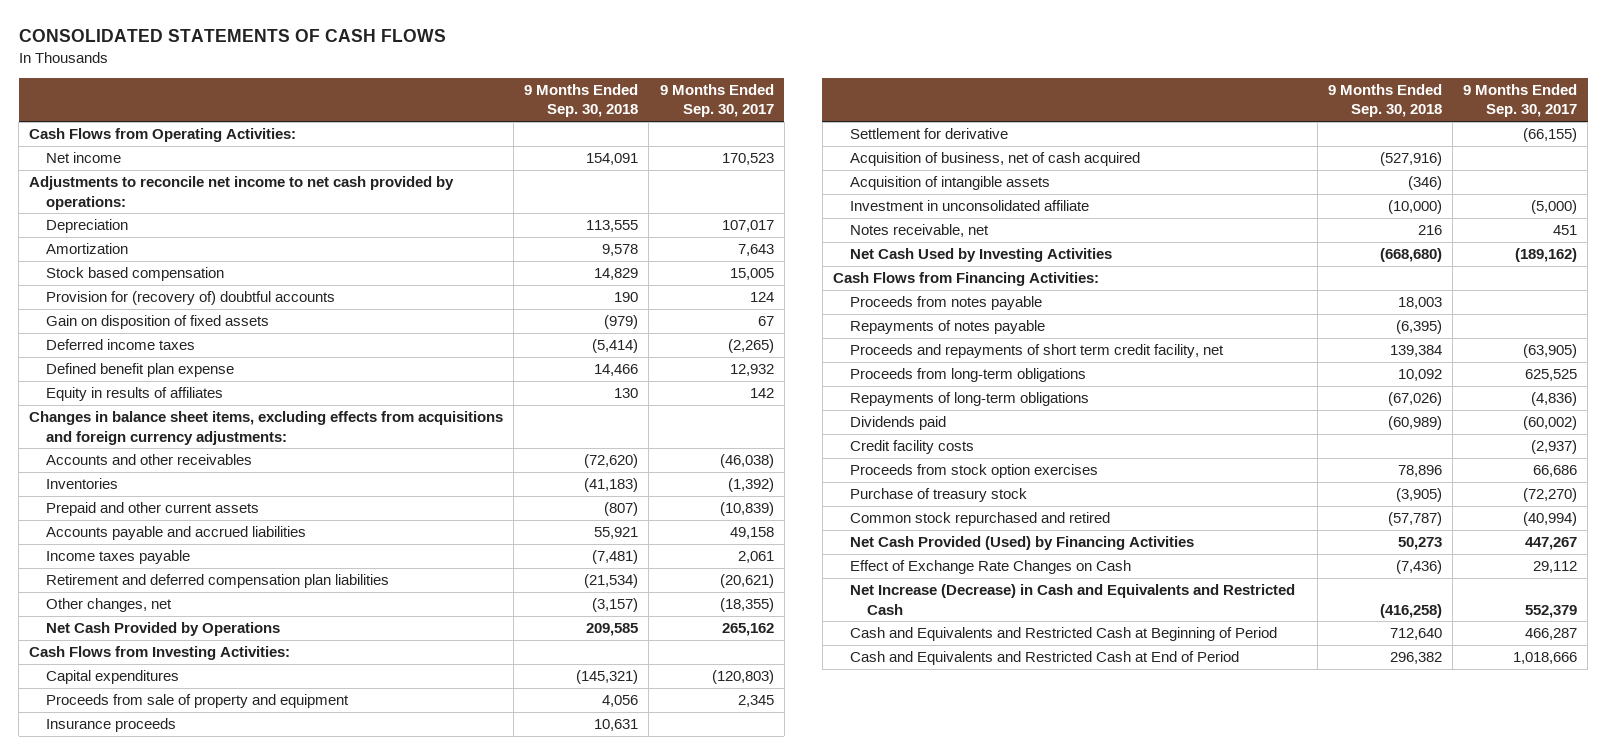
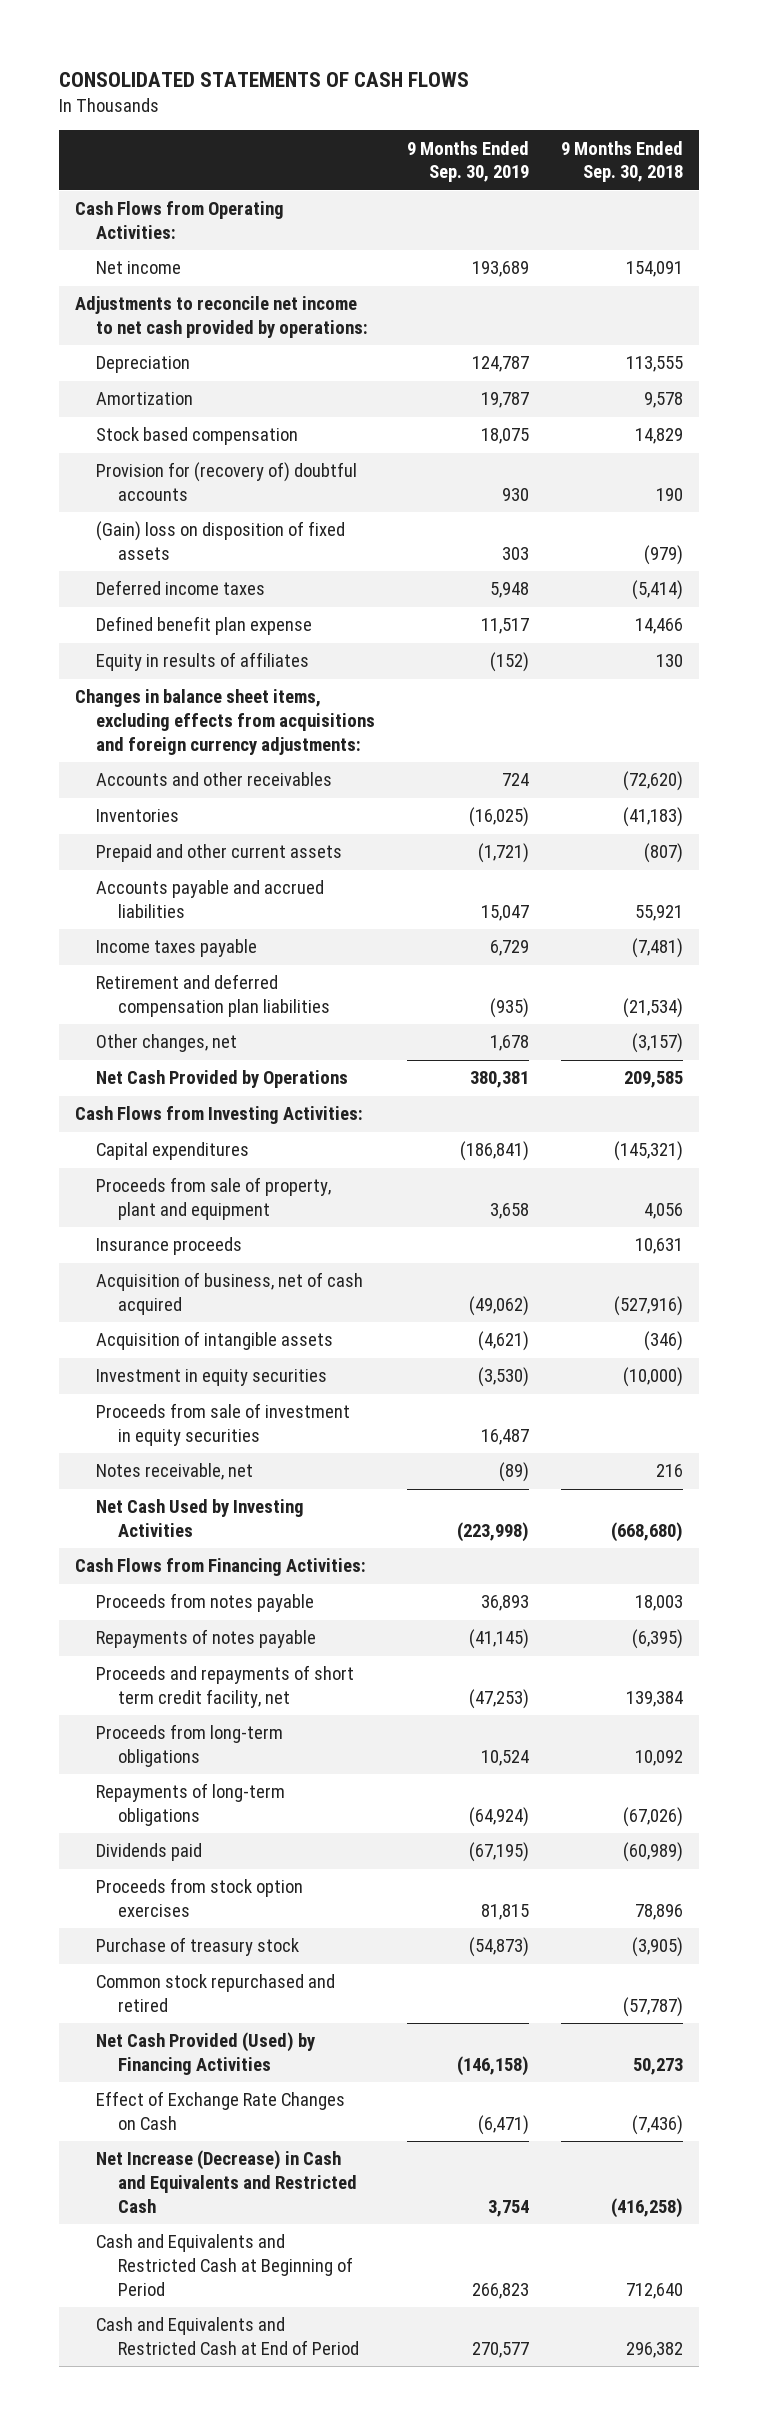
[659,84,774,118] 9 Months Ended Sep. 30, 2017 -> none
none -> [407,140,530,183] 9 Months Ended Sep. 30, 2019
[46,315,270,330] Gain on disposition of fixed assets -> [96,521,346,561] (Gain) loss on disposition of fixed assets
[46,694,350,709] Proceeds from sale of property and equipment -> [96,1177,332,1221] Proceeds from sale of property, plant and equipment
[849,128,1008,140] Settlement for derivative -> none
[849,200,1089,212] Investment in unconsolidated affiliate -> none
none -> [96,1369,328,1387] Investment in equity securities
none -> [96,1403,351,1447] Proceeds from sale of investment in equity securities
[849,440,974,455] Credit facility costs -> none

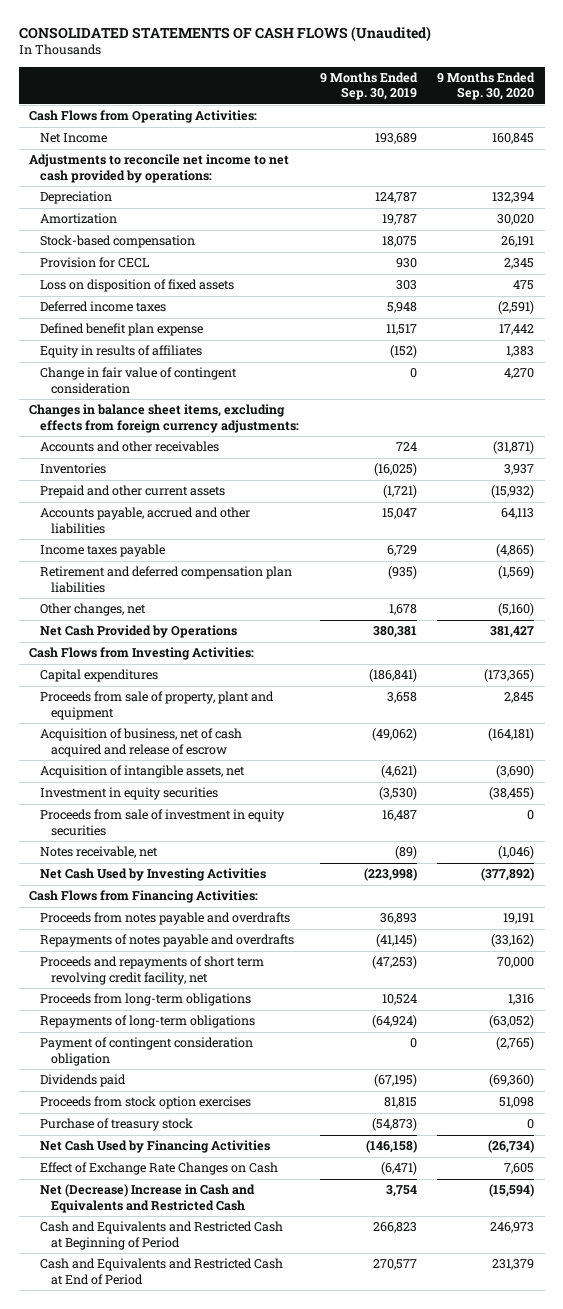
[58,72,469,88] CONSOLIDATED STATEMENTS OF CASH FLOWS -> [18,25,431,42] CONSOLIDATED STATEMENTS OF CASH FLOWS (Unaudited)
[560,140,683,183] 9 Months Ended Sep. 30, 2018 -> none
none -> [437,71,536,101] 9 Months Ended Sep. 30, 2020
[96,261,182,275] Net income -> [39,133,107,144] Net Income
[96,427,299,446] Stock based compensation -> [39,235,195,249] Stock-based compensation
[96,462,358,502] Provision for (recovery of) doubtful accounts -> [39,257,149,269] Provision for CECL
[96,521,346,561] (Gain) loss on disposition of fixed assets -> [39,279,234,293] Loss on disposition of fixed assets
none -> [39,367,237,394] Change in fair value of contingent consideration
[74,689,376,755] Changes in balance sheet items, excluding effects from acquisitions and foreign currency adjustments: -> [28,404,299,433] Changes in balance sheet items, excluding effects from foreign currency adjustments:
[96,880,325,919] Accounts payable and accrued liabilities -> [39,507,250,534] Accounts payable, accrued and other liabilities
[96,1237,243,1256] Insurance proceeds -> none
[96,1272,364,1316] Acquisition of business, net of cash acquired -> [39,728,242,757] Acquisition of business, net of cash acquired and release of escrow
[96,1331,334,1351] Acquisition of intangible assets -> [39,765,245,779] Acquisition of intangible assets, net
[96,1593,315,1613] Proceeds from notes payable -> [39,912,290,926] Proceeds from notes payable and overdrafts
[96,1629,317,1649] Repayments of notes payable -> [39,934,294,948] Repayments of notes payable and overdrafts
[96,1665,355,1709] Proceeds and repayments of short term credit facility, net -> [39,956,264,985] Proceeds and repayments of short term revolving credit facility, net
none -> [39,1037,253,1066] Payment of contingent consideration obligation
[96,1974,336,2013] Common stock repurchased and retired -> none
[96,2032,316,2076] Net Cash Provided (Used) by Financing Activities -> [39,1140,270,1154] Net Cash Used by Financing Activities
[96,2150,358,2213] Net Increase (Decrease) in Cash and Equivalents and Restricted Cash -> [39,1184,255,1213] Net (Decrease) Increase in Cash and Equivalents and Restricted Cash

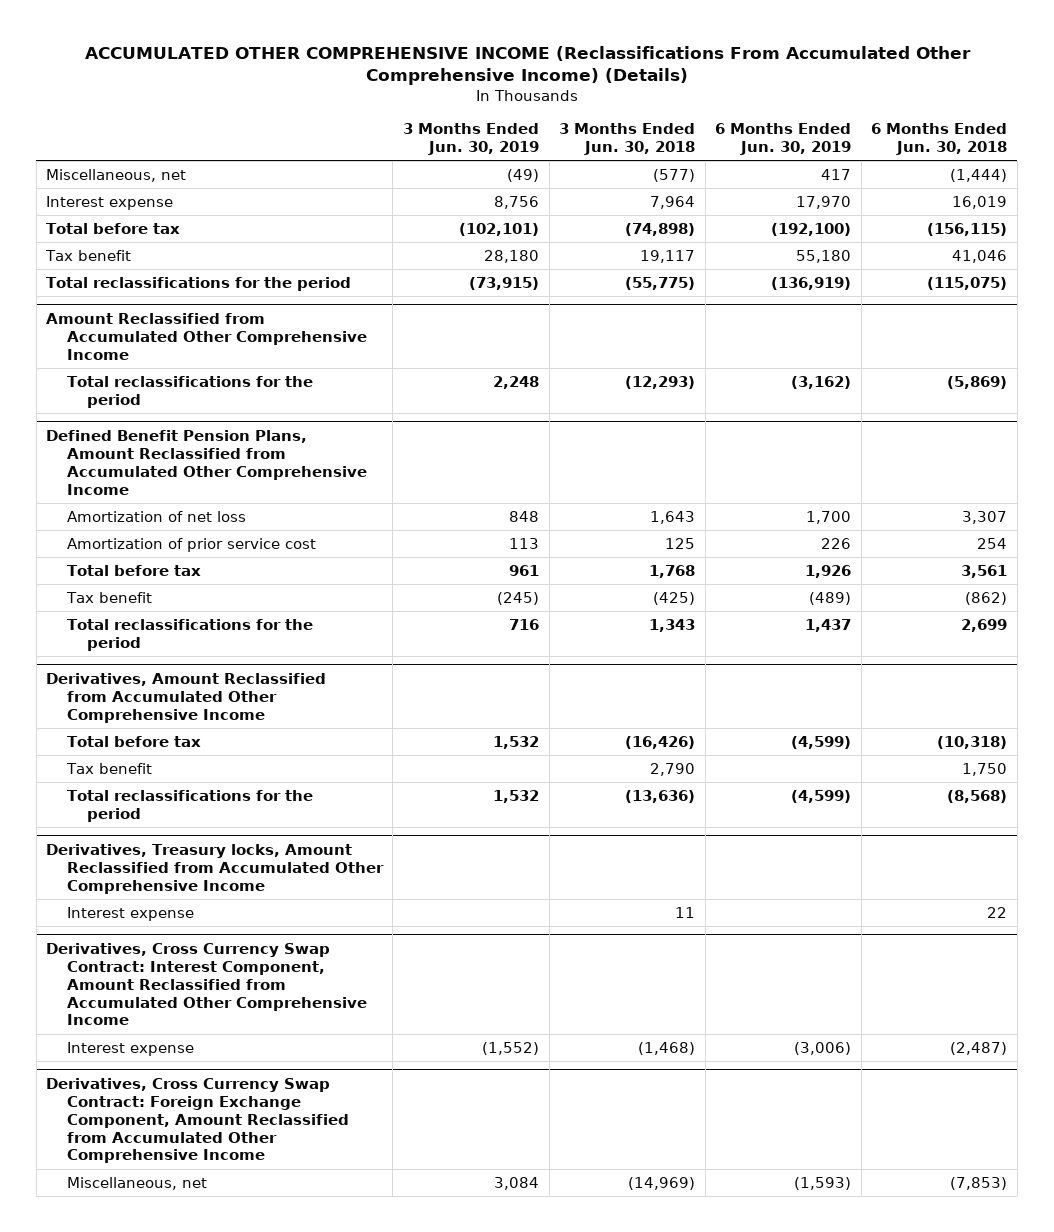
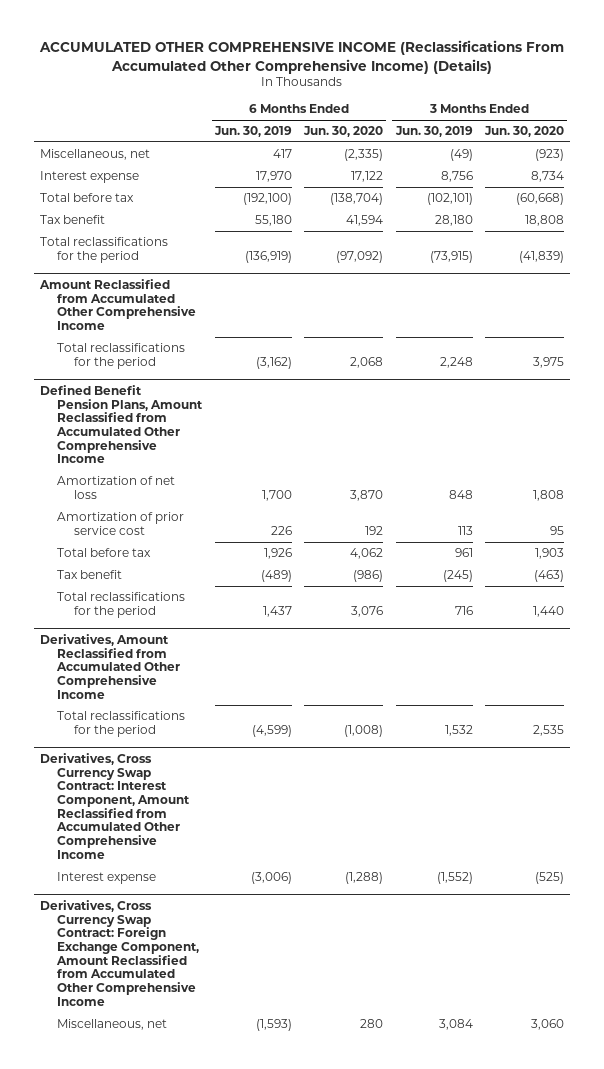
[559,123,696,155] 3 Months Ended Jun. 30, 2018 -> none
[871,123,1008,155] 6 Months Ended Jun. 30, 2018 -> none
none -> [303,126,384,138] Jun. 30, 2020
none -> [483,126,564,138] Jun. 30, 2020
[66,735,201,747] Total before tax -> none
[65,762,152,774] Tax benefit -> none
[46,843,384,894] Derivatives, Treasury locks, Amount Reclassified from Accumulated Other Comprehensive Income -> none
[66,906,194,921] Interest expense -> none

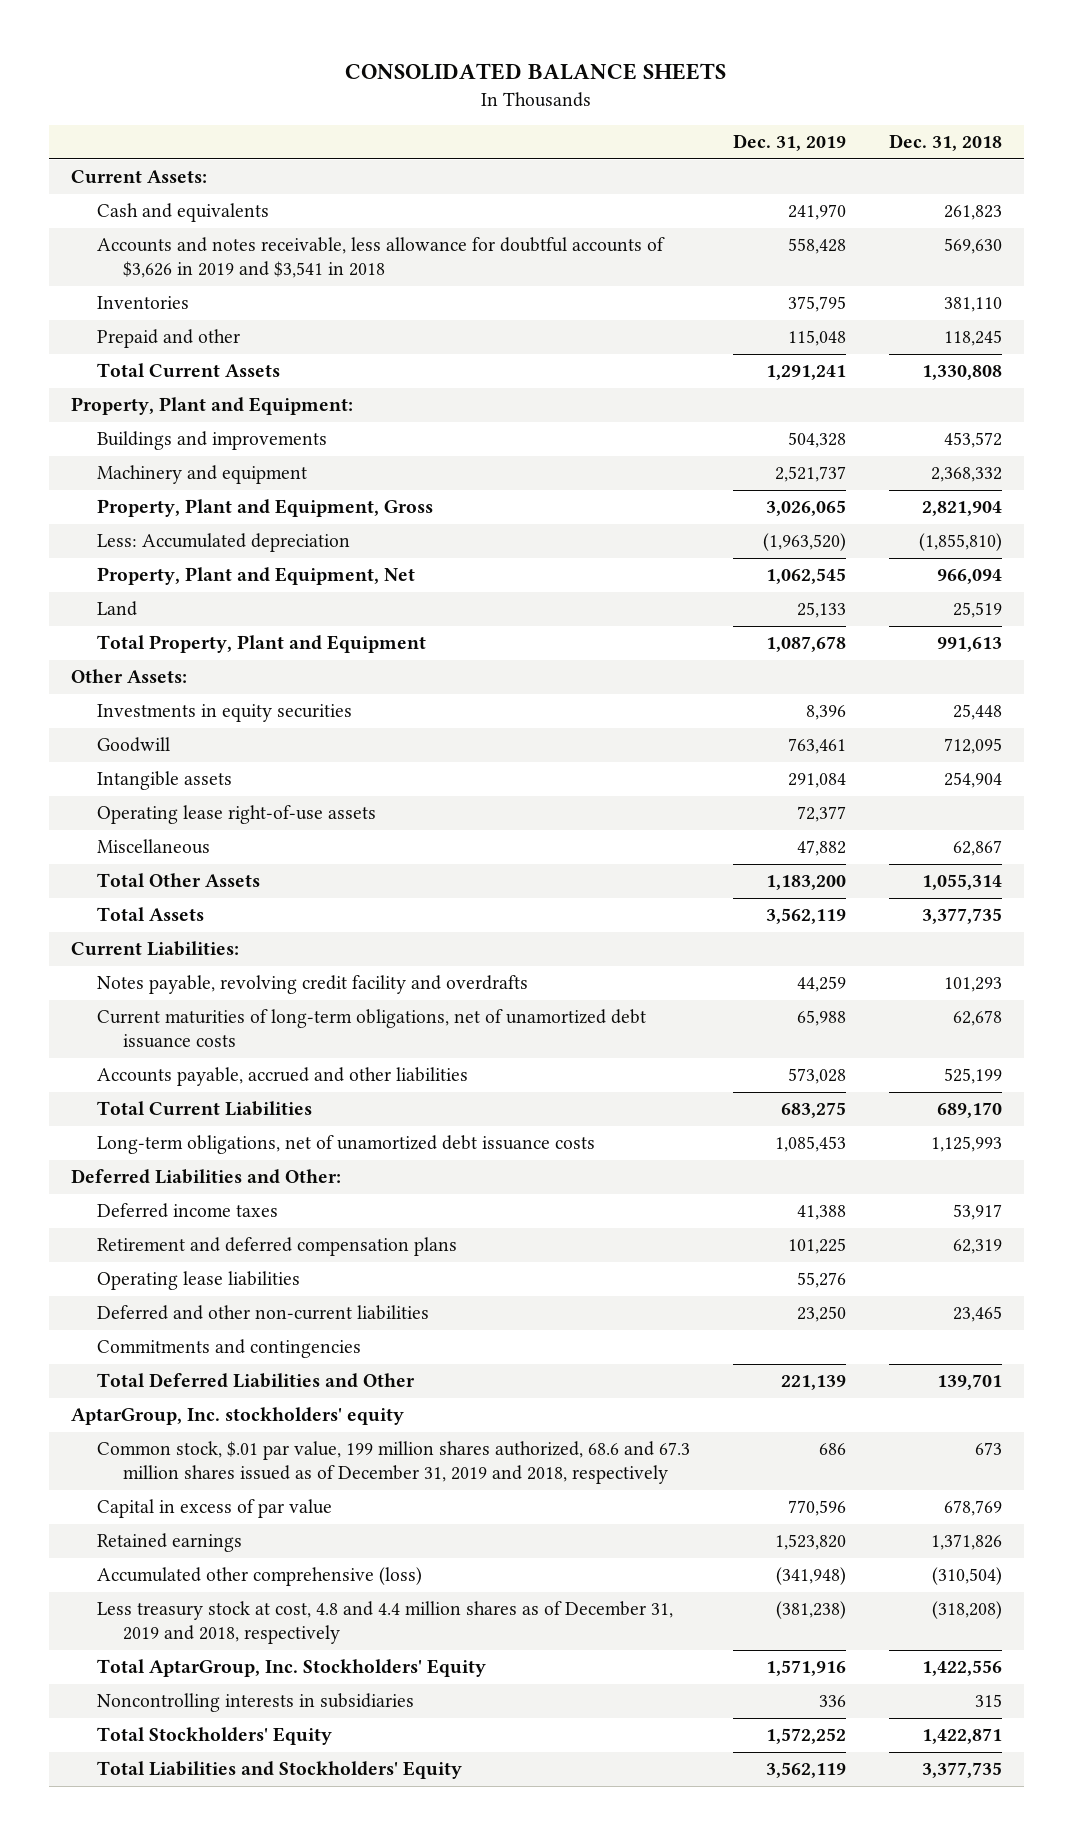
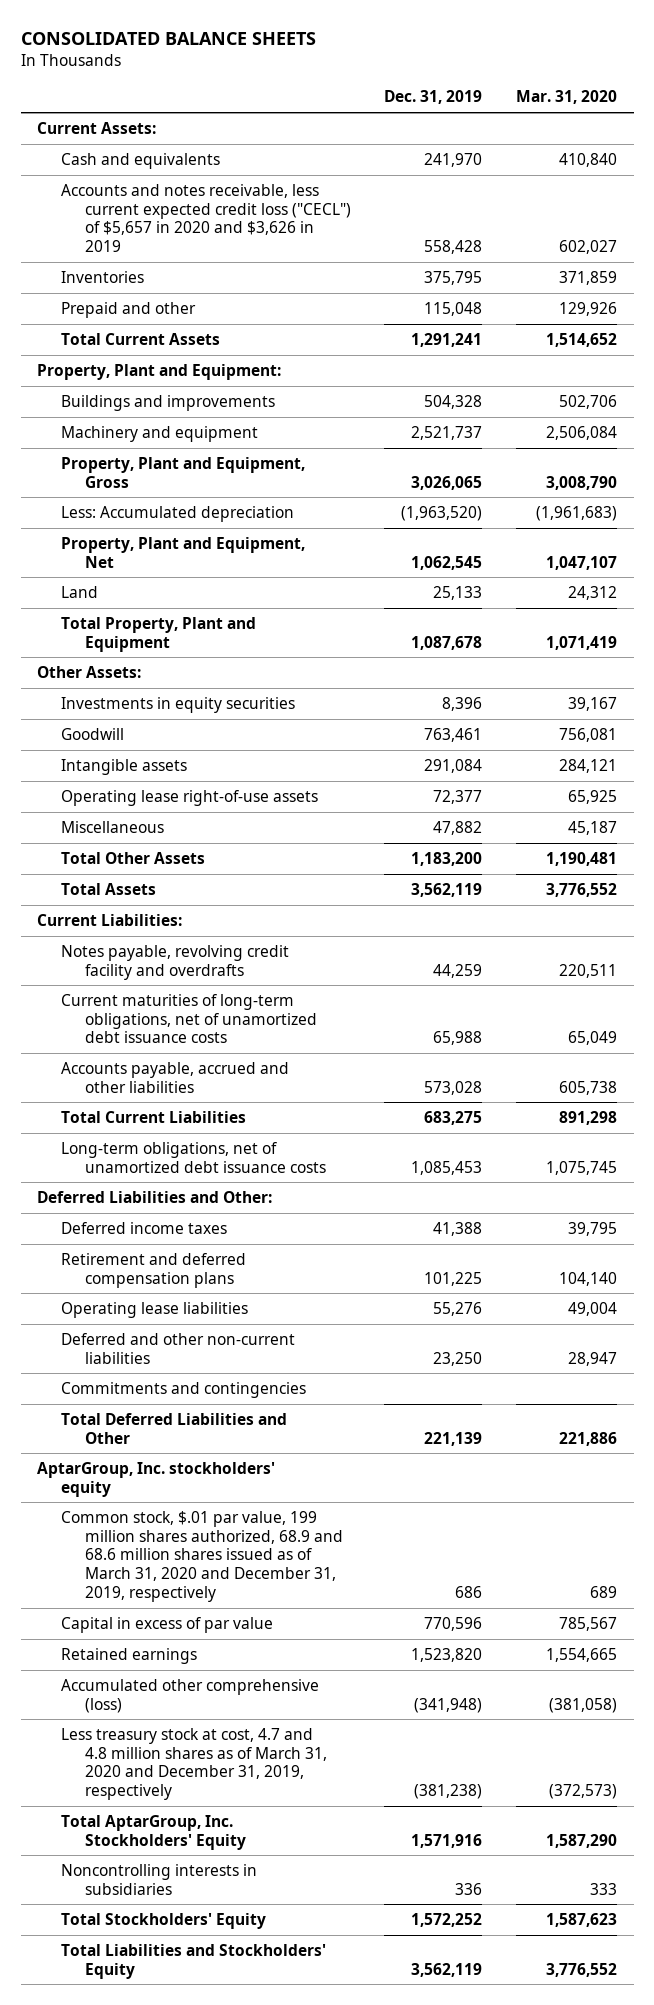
[889,134,1003,152] Dec. 31, 2018 -> none
none -> [515,90,617,105] Mar. 31, 2020
[96,237,665,278] Accounts and notes receivable, less allowance for doubtful accounts of $3,626 in 2019 and $3,541 in 2018 -> [61,183,351,253] Accounts and notes receivable, less current expected credit loss ("CECL") of $5,657 in 2020 and $3,626 in 2019
[96,1441,690,1484] Common stock, $.01 par value, 199 million shares authorized, 68.6 and 67.3 million shares issued as of December 31, 2019 and 2018, respectively -> [61,1510,343,1602] Common stock, $.01 par value, 199 million shares authorized, 68.9 and 68.6 million shares issued as of March 31, 2020 and December 31, 2019, respectively
[96,1601,673,1644] Less treasury stock at cost, 4.8 and 4.4 million shares as of December 31, 2019 and 2018, respectively -> [61,1727,327,1801] Less treasury stock at cost, 4.7 and 4.8 million shares as of March 31, 2020 and December 31, 2019, respectively

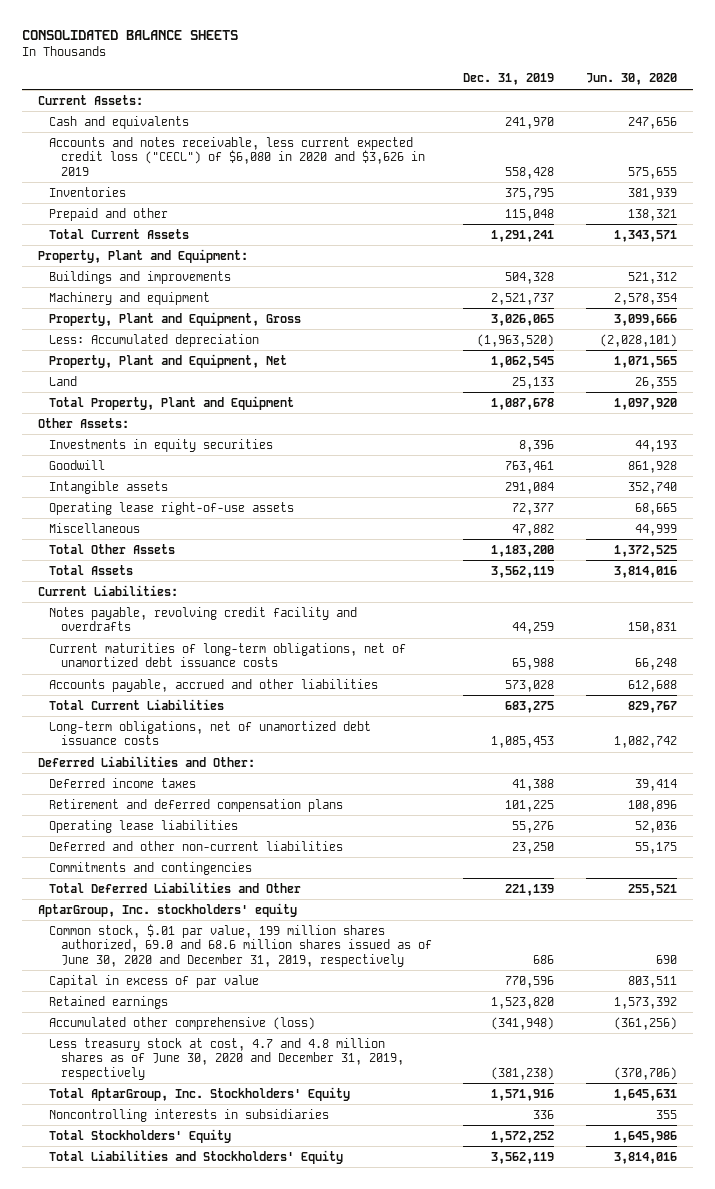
[515,90,617,105] Mar. 31, 2020 -> none
none -> [586,73,678,86] Jun. 30, 2020
[61,183,351,253] Accounts and notes receivable, less current expected credit loss ("CECL") of $5,657 in 2020 and $3,626 in 2019 -> [49,136,425,176] Accounts and notes receivable, less current expected credit loss ("CECL") of $6,080 in 2020 and $3,626 in 2019
[61,1510,343,1602] Common stock, $.01 par value, 199 million shares authorized, 68.9 and 68.6 million shares issued as of March 31, 2020 and December 31, 2019, respectively -> [49,923,432,967] Common stock, $.01 par value, 199 million shares authorized, 69.0 and 68.6 million shares issued as of June 30, 2020 and December 31, 2019, respectively
[61,1727,327,1801] Less treasury stock at cost, 4.7 and 4.8 million shares as of March 31, 2020 and December 31, 2019, respectively -> [49,1037,404,1080] Less treasury stock at cost, 4.7 and 4.8 million shares as of June 30, 2020 and December 31, 2019, respectively

